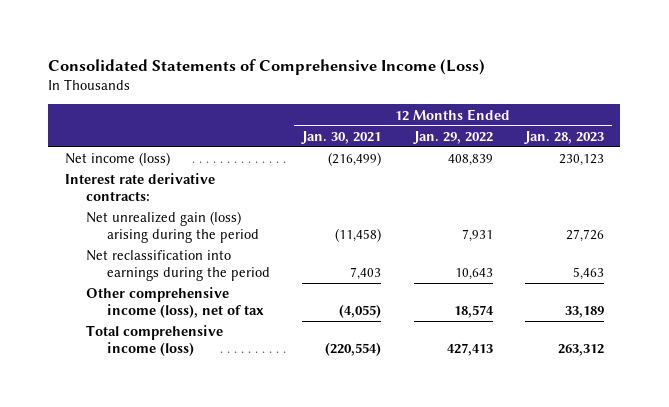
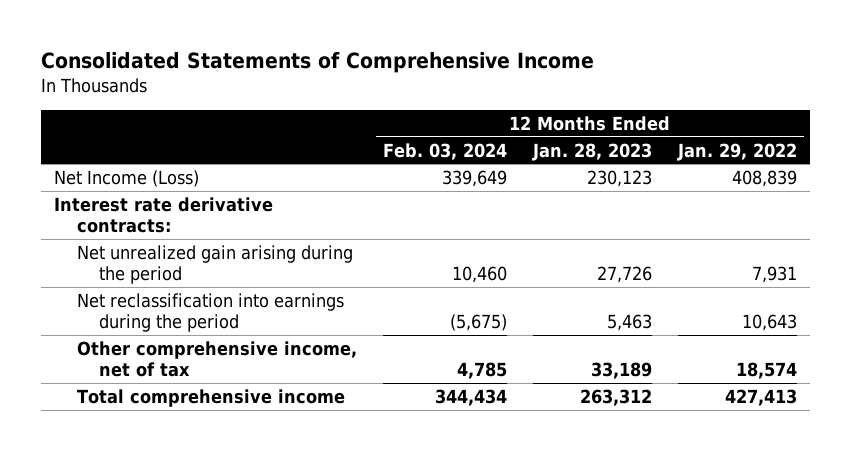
[48,58,486,75] Consolidated Statements of Comprehensive Income (Loss) -> [40,52,594,74] Consolidated Statements of Comprehensive Income
[301,130,382,144] Jan. 30, 2021 -> none
none -> [382,142,507,160] Feb. 03, 2024
[64,152,170,167] Net income (loss) -> [53,169,199,187] Net Income (Loss)
[85,211,260,244] Net unrealized gain (loss) arising during the period -> [76,244,353,284] Net unrealized gain arising during the period
[85,287,265,319] Other comprehensive income (loss), net of tax -> [76,340,357,377] Other comprehensive income, net of tax
[85,325,223,357] Total comprehensive income (loss) -> [76,388,345,407] Total comprehensive income

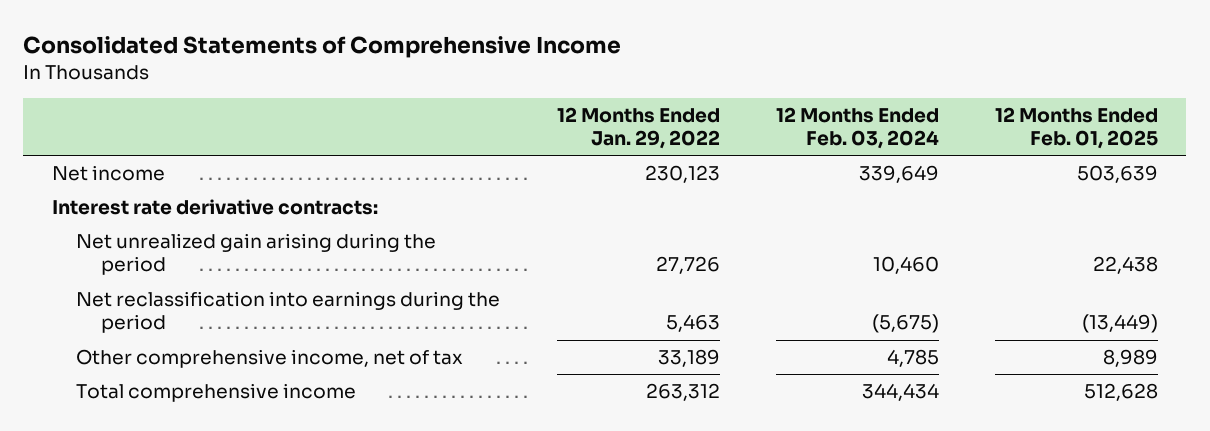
[531,142,652,161] Jan. 28, 2023 -> none
none -> [995,107,1159,150] 12 Months Ended Feb. 01, 2025
[53,169,199,187] Net Income (Loss) -> [51,165,165,182] Net income
[732,169,798,187] 408,839 -> [644,165,720,184] 230,123
[752,265,798,283] 7,931 -> [655,256,720,275] 27,726
[742,313,798,331] 10,643 -> [665,314,720,333] 5,463
[736,361,798,379] 18,574 -> [657,349,720,368] 33,189
[725,388,798,406] 427,413 -> [645,383,720,402] 263,312

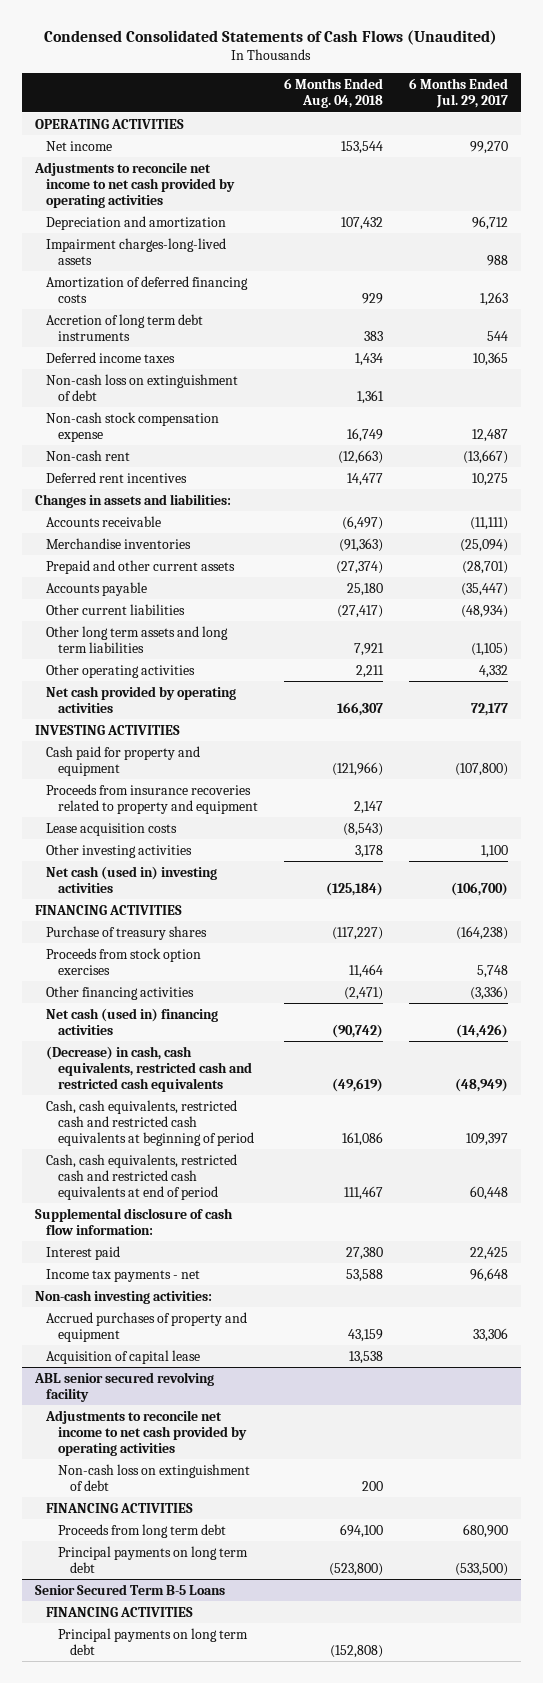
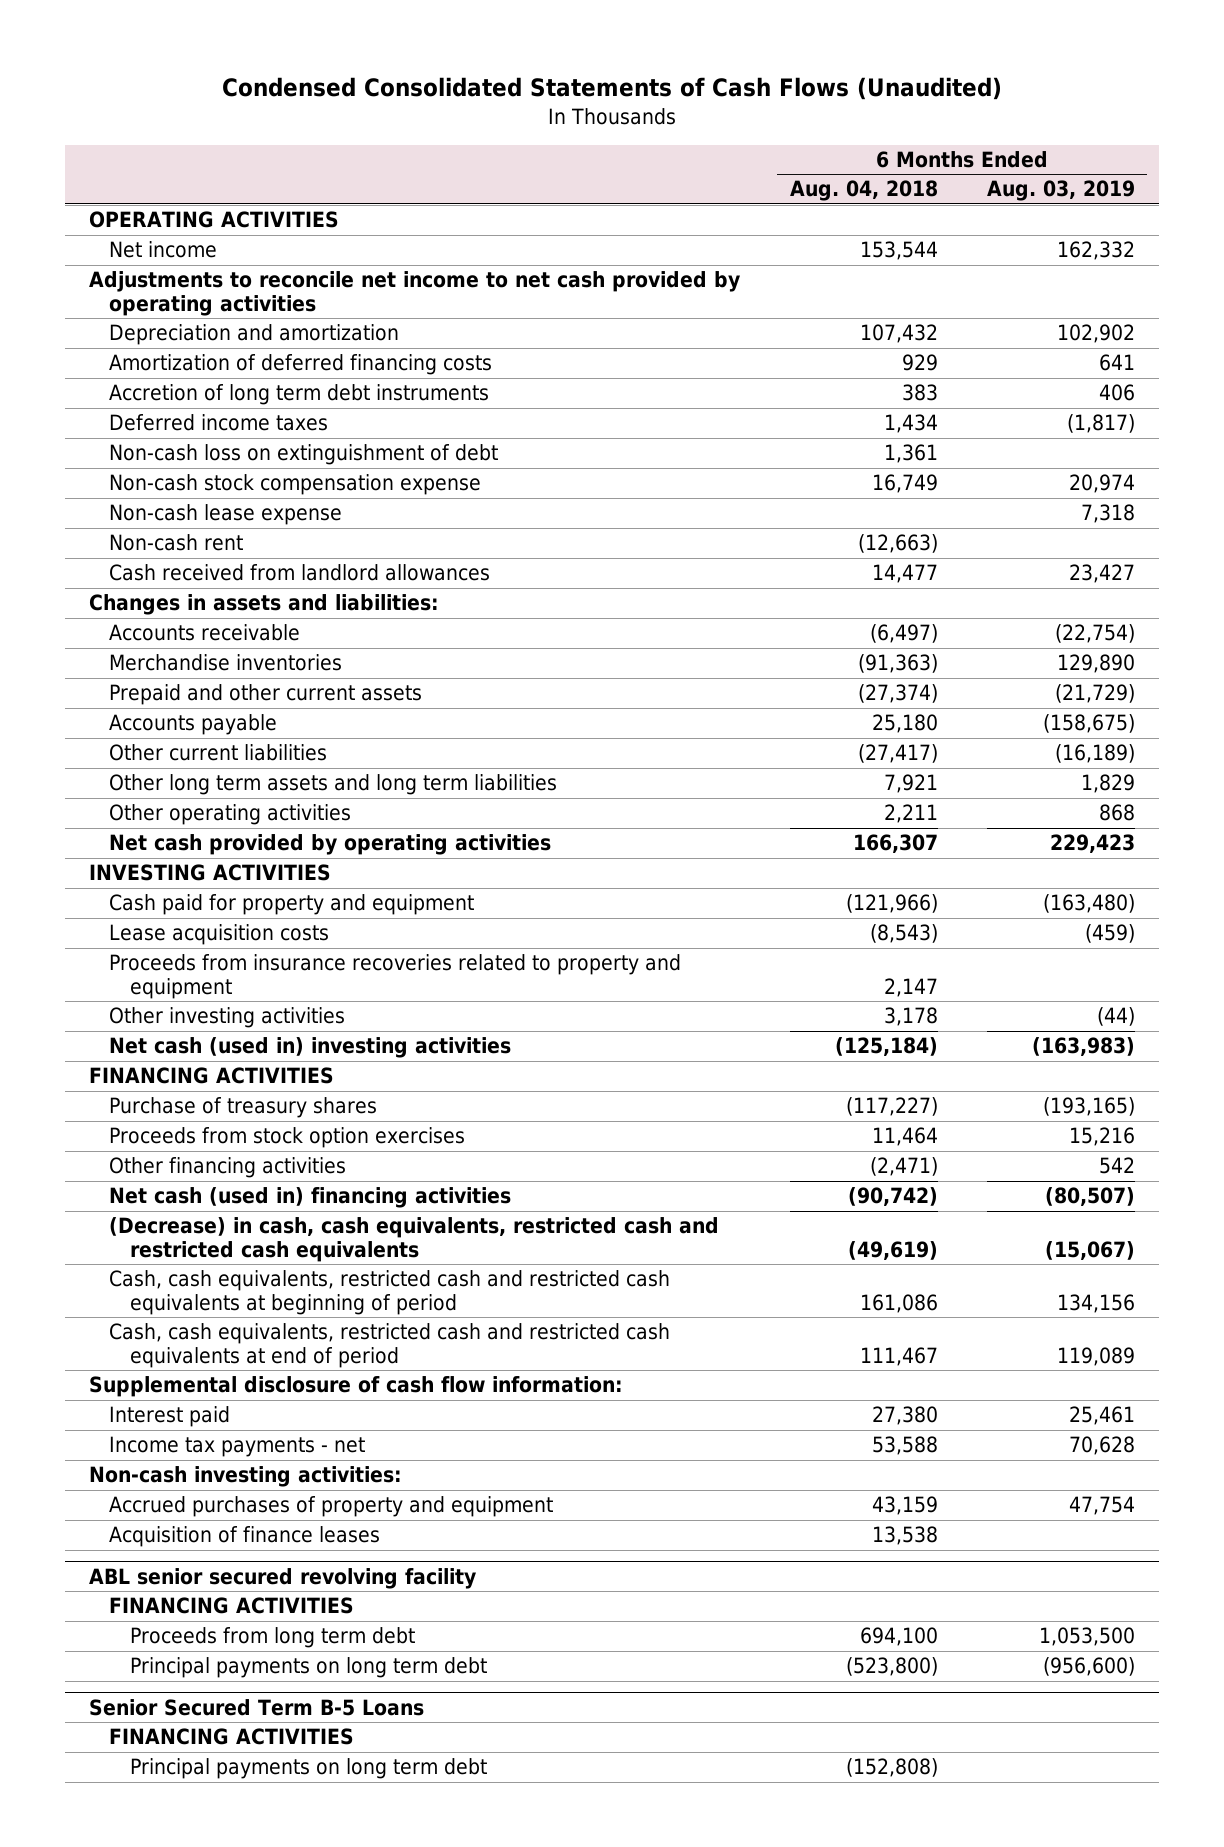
[408,78,508,109] 6 Months Ended Jul. 29, 2017 -> none
none -> [986,180,1135,202] Aug. 03, 2019
[46,237,227,265] Impairment charges-long-lived assets -> none
none -> [109,504,343,526] Non-cash lease expense
[46,471,188,483] Deferred rent incentives -> [109,564,491,582] Cash received from landlord allowances
[46,783,259,814] Proceeds from insurance recoveries related to property and equipment -> [109,954,682,999] Proceeds from insurance recoveries related to property and equipment
[46,1349,201,1364] Acquisition of capital lease -> [109,1526,381,1548] Acquisition of finance leases
[45,1409,248,1456] Adjustments to reconcile net income to net cash provided by operating activities -> none
[58,1463,251,1491] Non-cash loss on extinguishment of debt -> none

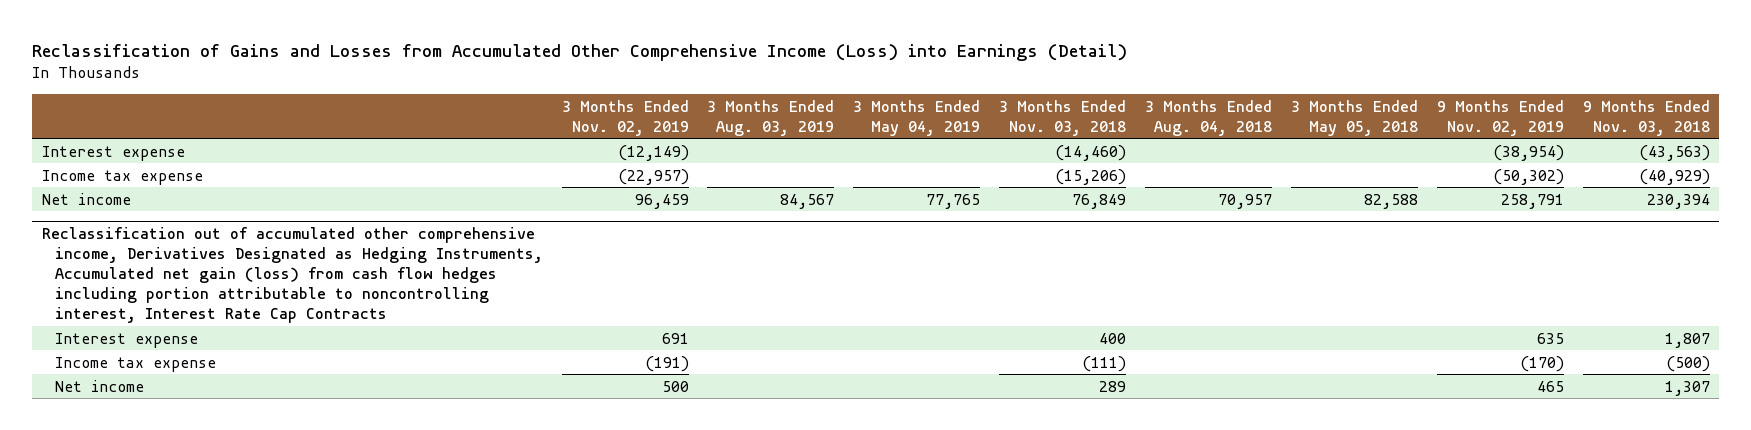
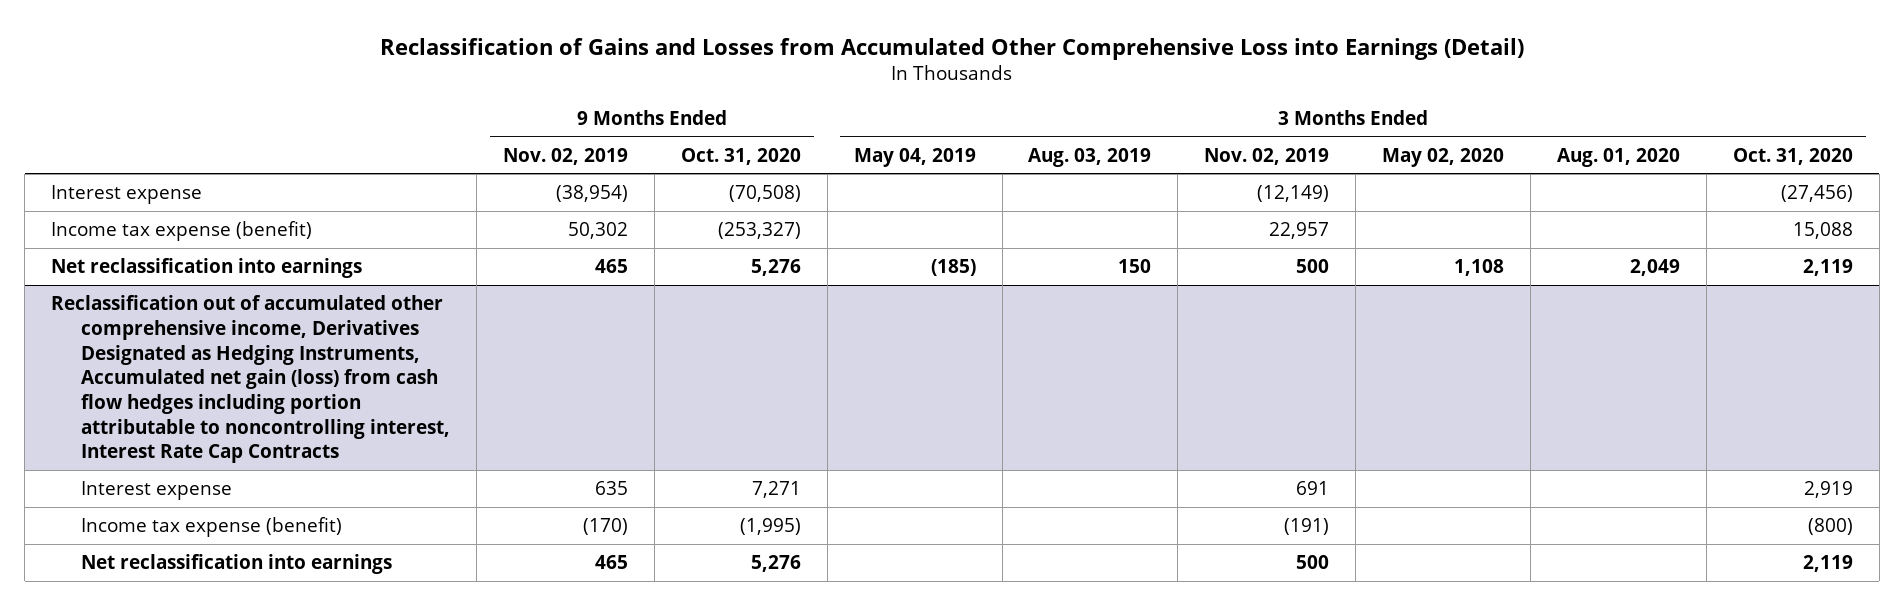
[32,43,1128,61] Reclassification of Gains and Losses from Accumulated Other Comprehensive Income (Loss) into Earnings (Detail) -> [380,37,1525,60] Reclassification of Gains and Losses from Accumulated Other Comprehensive Loss into Earnings (Detail)
[999,99,1127,136] 3 Months Ended Nov. 03, 2018 -> none
[1145,99,1273,136] 3 Months Ended Aug. 04, 2018 -> none
[1291,99,1419,136] 3 Months Ended May 05, 2018 -> none
[1582,99,1710,136] 9 Months Ended Nov. 03, 2018 -> none
none -> [680,147,801,165] Oct. 31, 2020
none -> [1382,147,1505,167] May 02, 2020
none -> [1557,147,1681,167] Aug. 01, 2020
none -> [1732,147,1853,165] Oct. 31, 2020
[41,192,131,205] Net income -> none
[41,169,203,185] Income tax expense -> [51,221,313,242] Income tax expense (benefit)
[617,168,689,185] (22,957) -> [1269,222,1330,240] 22,957
[1492,168,1564,185] (50,302) -> [567,222,628,240] 50,302
none -> [51,258,363,279] Net reclassification into earnings
[54,356,216,372] Income tax expense -> [80,517,342,538] Income tax expense (benefit)
[54,379,144,392] Net income -> [80,554,392,575] Net reclassification into earnings

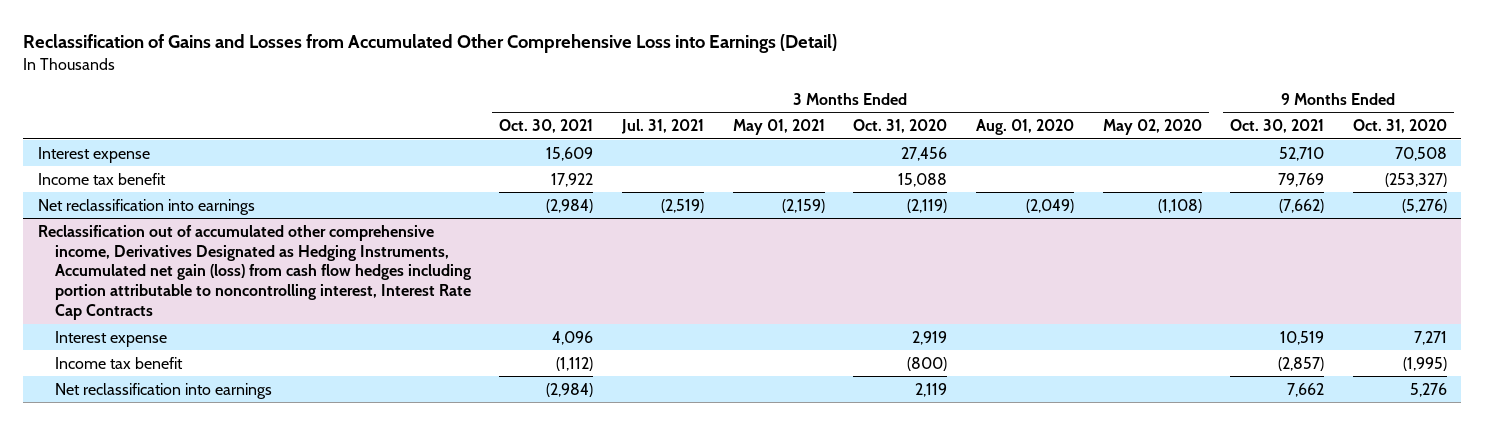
[502,147,628,165] Nov. 02, 2019 -> none
[853,147,976,167] May 04, 2019 -> none
[1028,147,1152,167] Aug. 03, 2019 -> none
[1204,147,1330,165] Nov. 02, 2019 -> none
none -> [499,119,594,134] Oct. 30, 2021
none -> [620,119,704,135] Jul. 31, 2021
none -> [732,119,825,136] May 01, 2021
none -> [1230,119,1325,134] Oct. 30, 2021
[728,185,801,203] (70,508) -> [1394,146,1447,161] 70,508
[1780,185,1853,203] (27,456) -> [901,146,948,161] 27,456
[51,221,313,242] Income tax expense (benefit) -> [37,172,166,185] Income tax benefit
[750,259,801,277] 5,276 -> [1401,198,1447,213] (5,276)
[1454,259,1505,277] 1,108 -> [1157,198,1202,213] (1,108)
[1630,259,1681,277] 2,049 -> [1025,198,1074,213] (2,049)
[1802,259,1853,277] 2,119 -> [907,198,948,213] (2,119)
[80,517,342,538] Income tax expense (benefit) -> [54,356,183,369] Income tax benefit

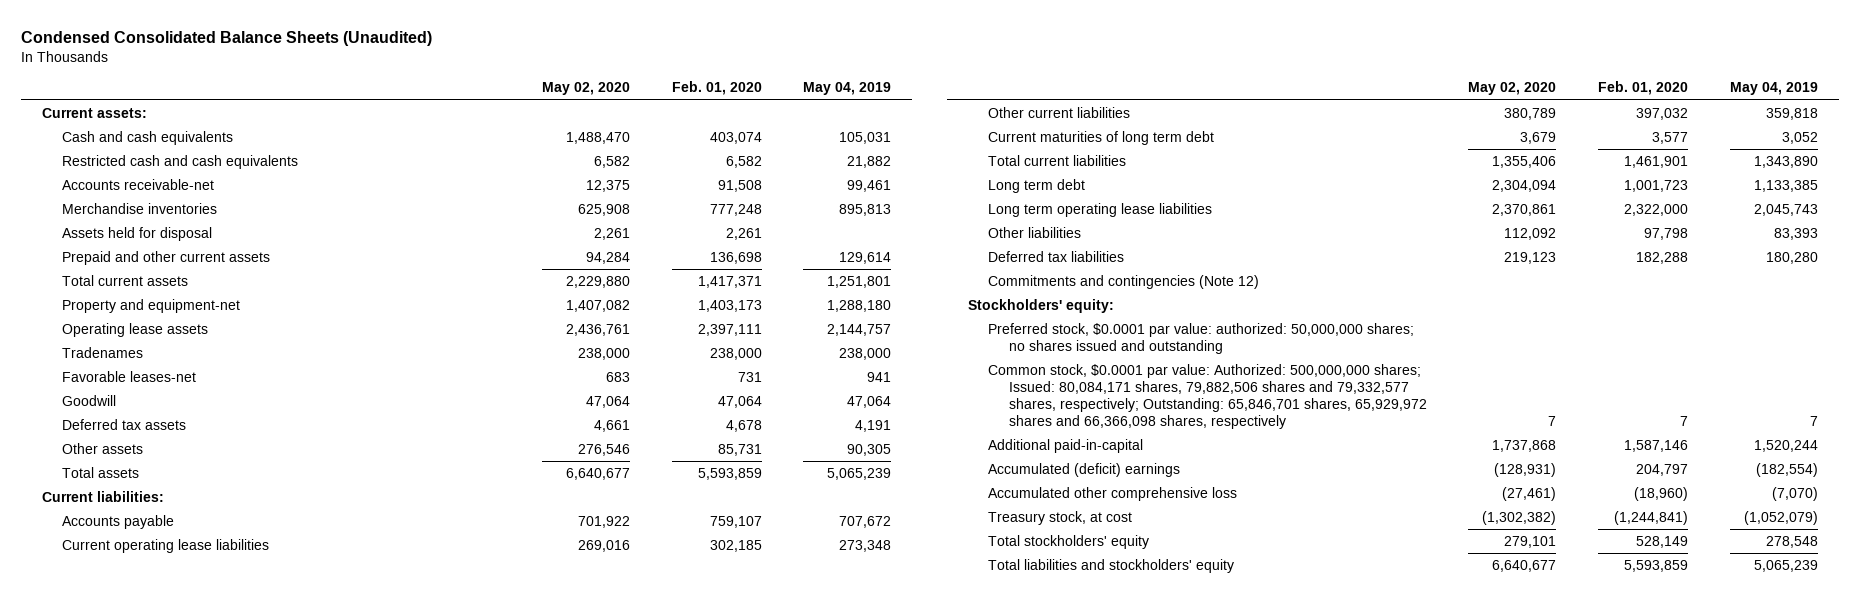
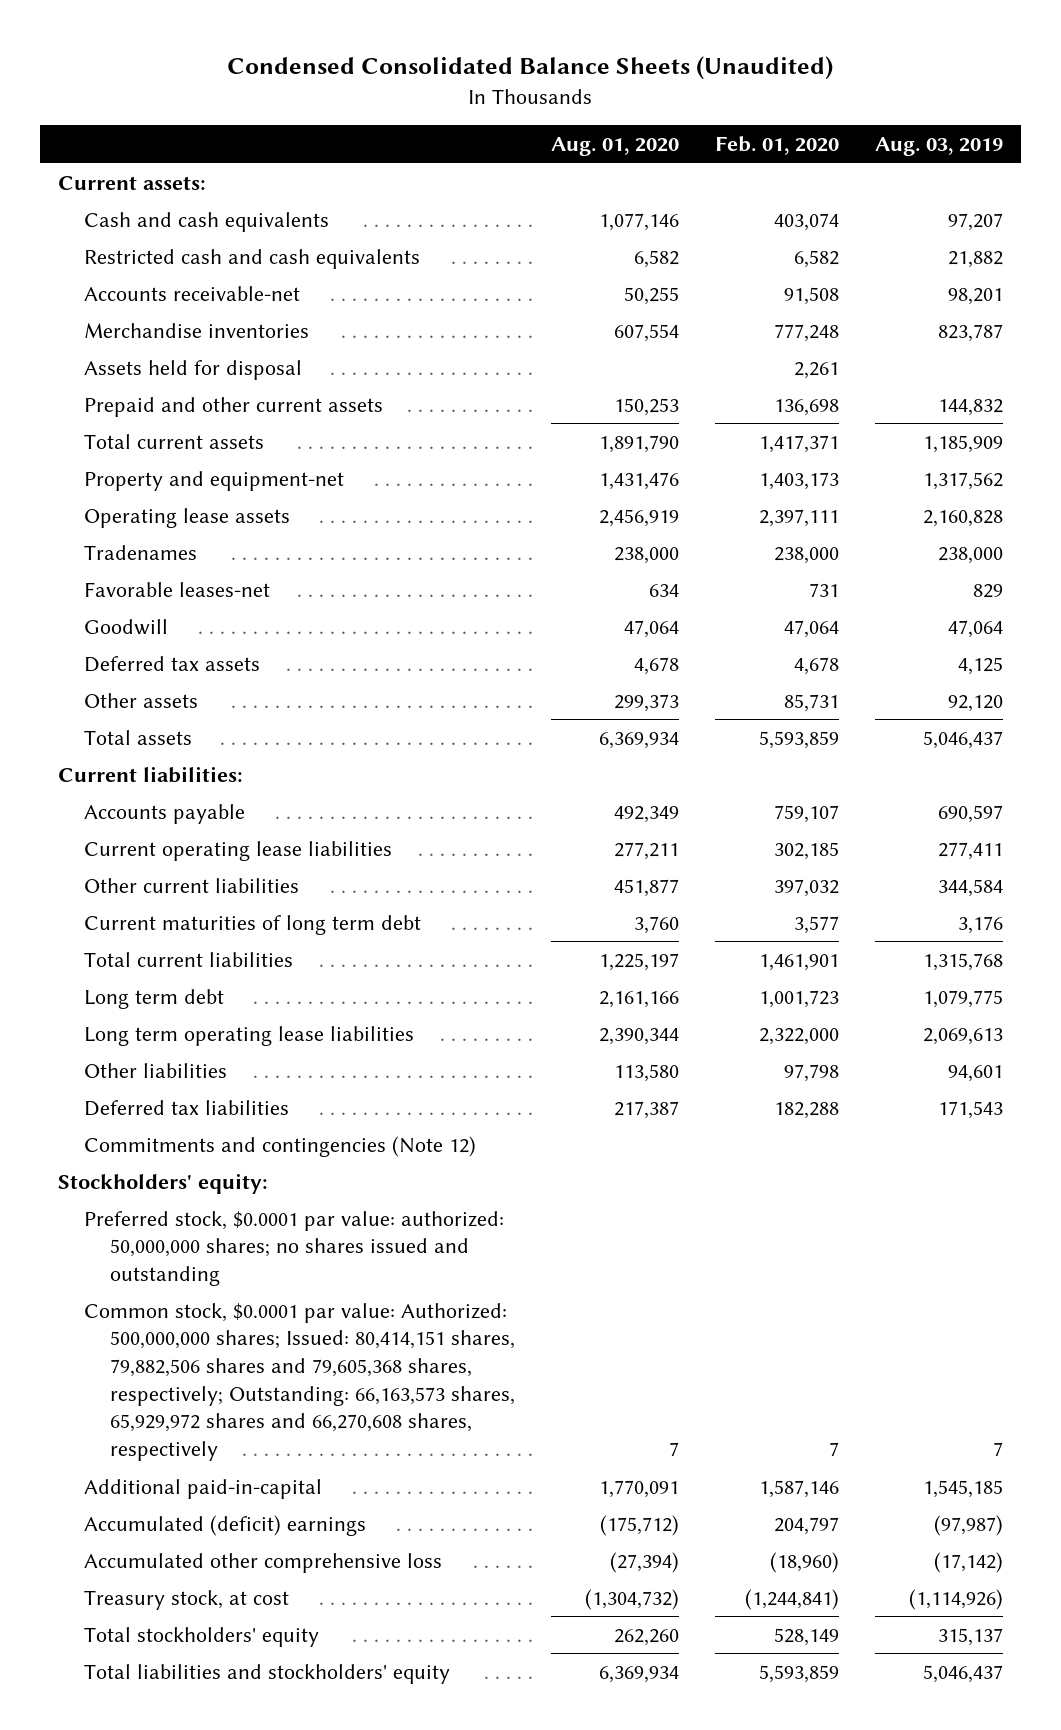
[541,82,630,96] May 02, 2020 -> none
[803,82,892,96] May 04, 2019 -> none
none -> [551,137,680,157] Aug. 01, 2020
none -> [874,137,1003,157] Aug. 03, 2019
[988,363,1427,430] Common stock, $0.0001 par value: Authorized: 500,000,000 shares; Issued: 80,084,171 shares, 79,882,506 shares and 79,332,577 shares, respectively; Outstanding: 65,846,701 shares, 65,929,972 shares and 66,366,098 shares, respectively -> [84,1302,516,1462] Common stock, $0.0001 par value: Authorized: 500,000,000 shares; Issued: 80,414,151 shares, 79,882,506 shares and 79,605,368 shares, respectively; Outstanding: 66,163,573 shares, 65,929,972 shares and 66,270,608 shares, respectively

